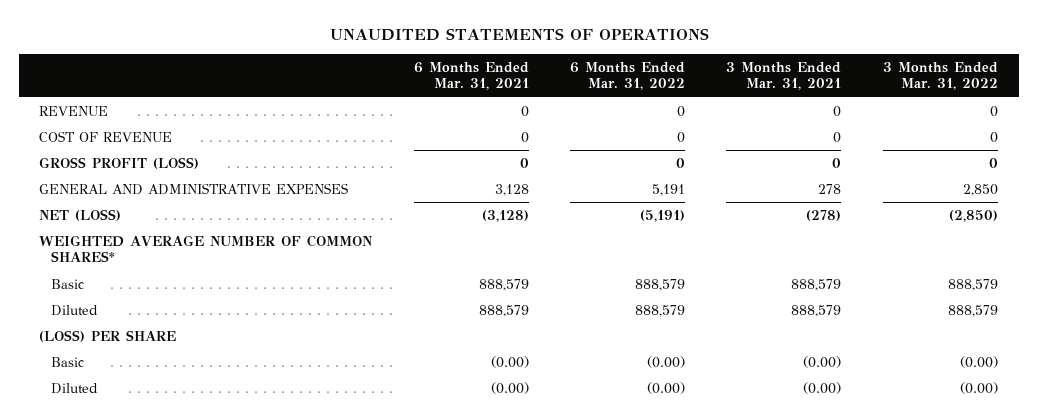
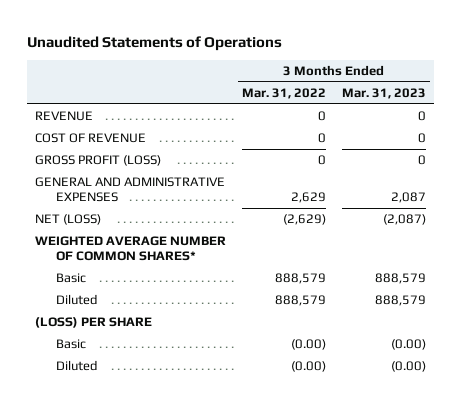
[329,28,709,42] UNAUDITED STATEMENTS OF OPERATIONS -> [27,36,283,52] Unaudited Statements of Operations
[413,61,529,91] 6 Months Ended Mar. 31, 2021 -> none
[570,61,686,91] 6 Months Ended Mar. 31, 2022 -> none
[726,61,842,91] 3 Months Ended Mar. 31, 2021 -> none
none -> [341,88,426,100] Mar. 31, 2023
[962,184,998,197] 2,850 -> [291,192,327,204] 2,629
[948,210,998,223] (2,850) -> [283,214,327,226] (2,629)

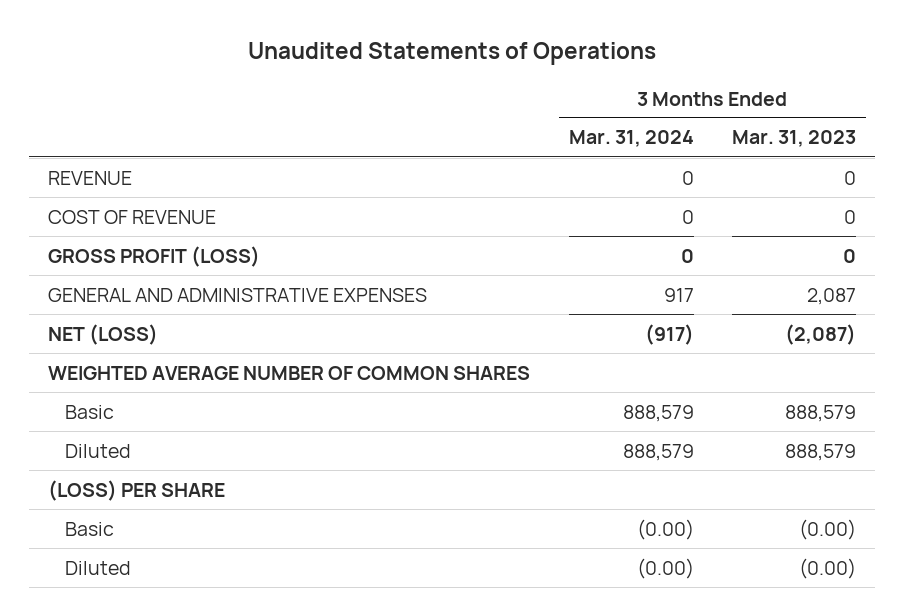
[242,88,327,100] Mar. 31, 2022 -> none
none -> [568,130,694,148] Mar. 31, 2024
[35,236,227,262] WEIGHTED AVERAGE NUMBER OF COMMON SHARES* -> [48,365,531,380] WEIGHTED AVERAGE NUMBER OF COMMON SHARES

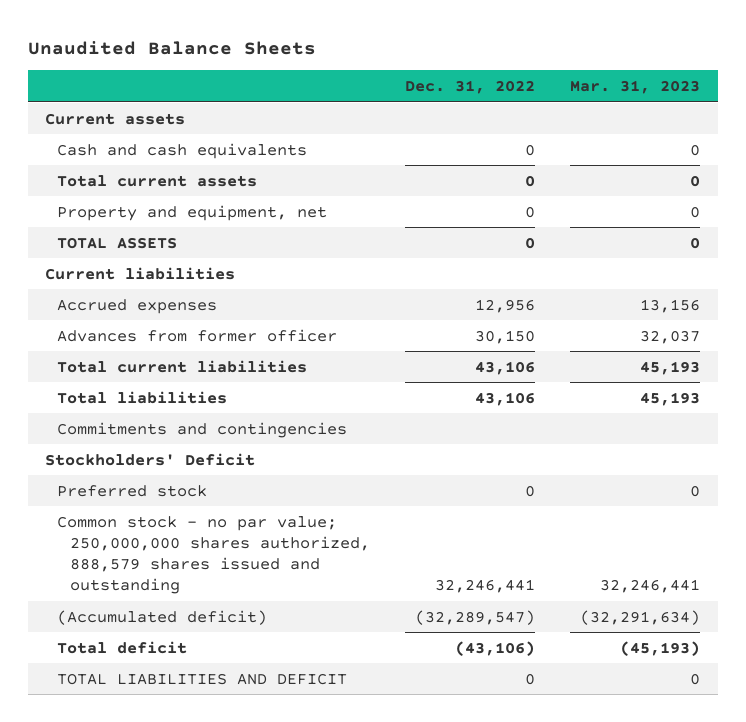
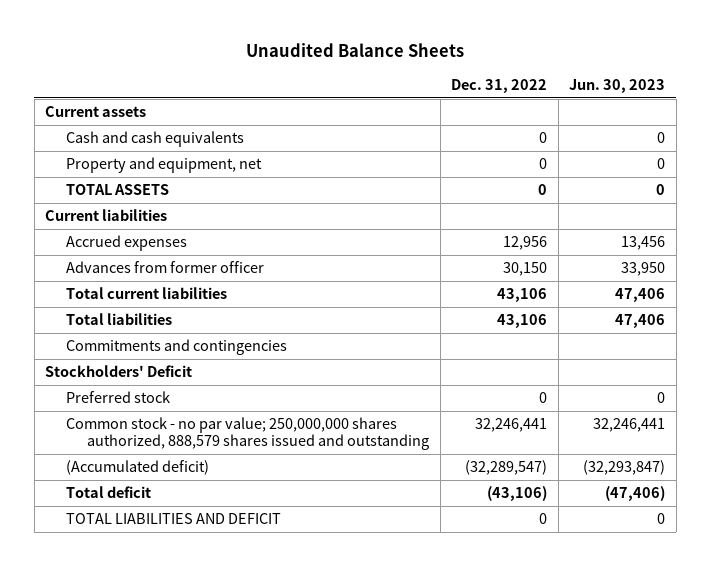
[570,80,701,95] Mar. 31, 2023 -> none
none -> [569,78,666,93] Jun. 30, 2023
[57,174,258,187] Total current assets -> none

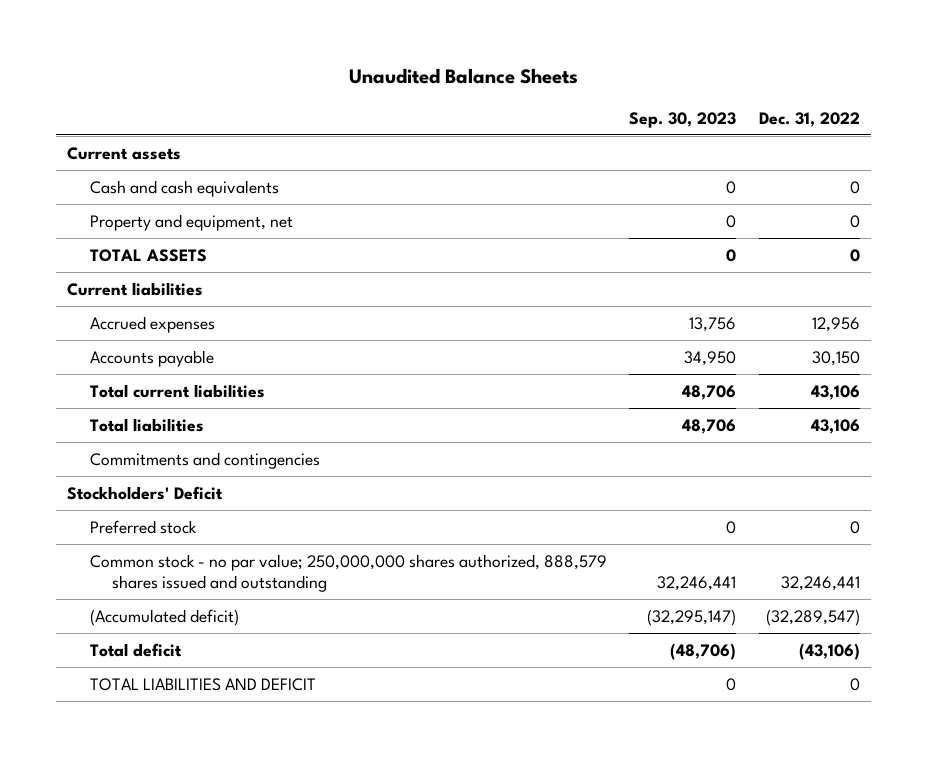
[569,78,666,93] Jun. 30, 2023 -> none
none -> [629,111,737,128] Sep. 30, 2023
[66,261,265,274] Advances from former officer -> [89,349,214,367] Accounts payable

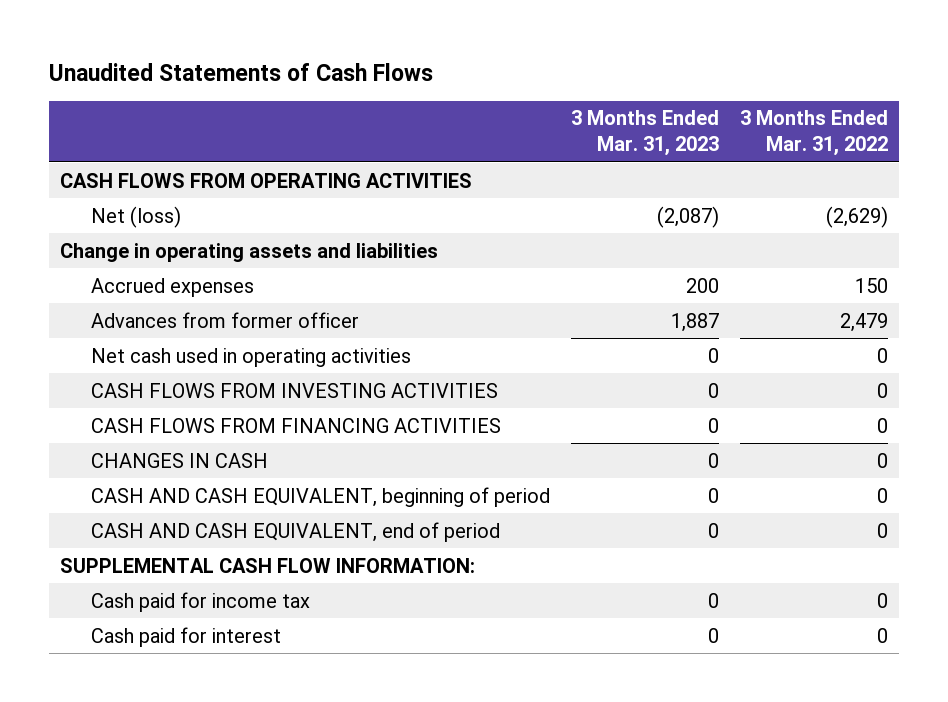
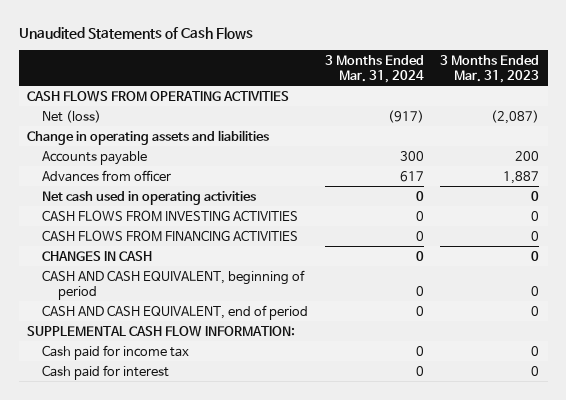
[740,110,889,157] 3 Months Ended Mar. 31, 2022 -> none
none -> [324,54,424,83] 3 Months Ended Mar. 31, 2024
[91,277,255,297] Accrued expenses -> none
none -> [42,150,148,165] Accounts payable
[91,311,360,328] Advances from former officer -> [42,169,172,182] Advances from officer

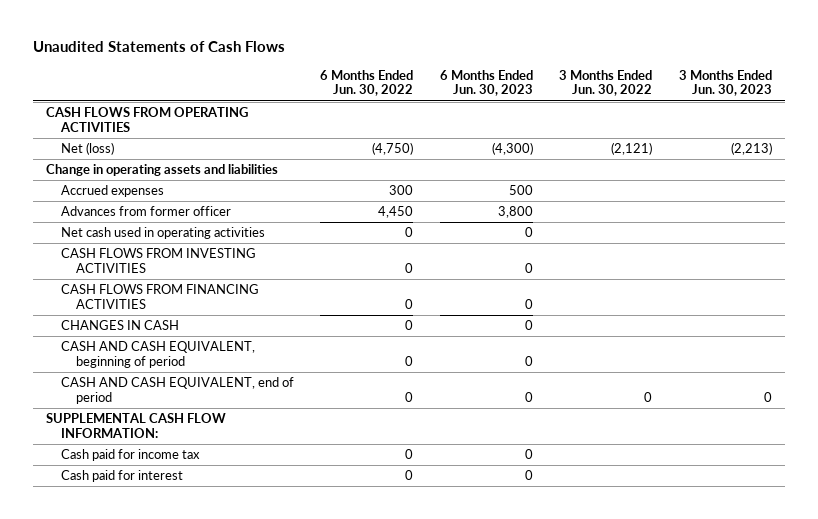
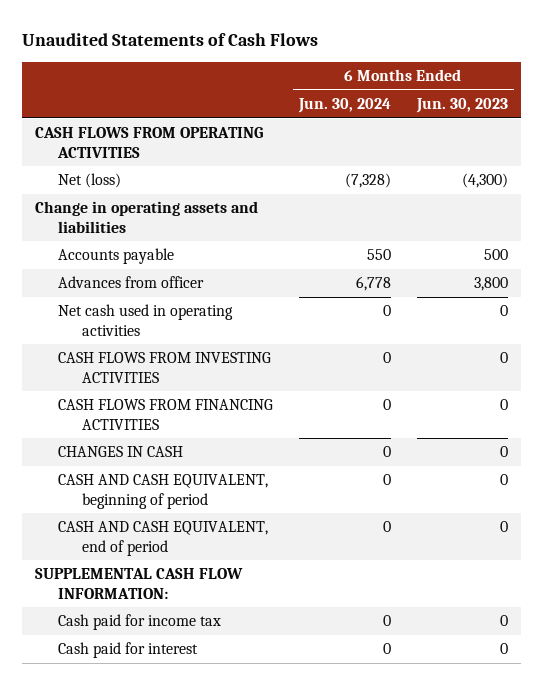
[320,69,414,97] 6 Months Ended Jun. 30, 2022 -> none
[559,69,653,97] 3 Months Ended Jun. 30, 2022 -> none
[678,69,772,97] 3 Months Ended Jun. 30, 2023 -> none
none -> [298,98,392,114] Jun. 30, 2024
[60,185,164,198] Accrued expenses -> none
none -> [58,248,175,265] Accounts payable
[60,206,231,217] Advances from former officer -> [58,276,205,289] Advances from officer

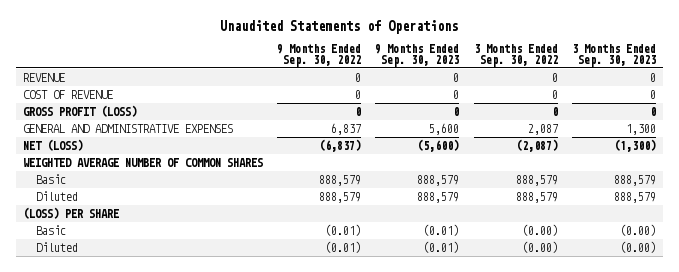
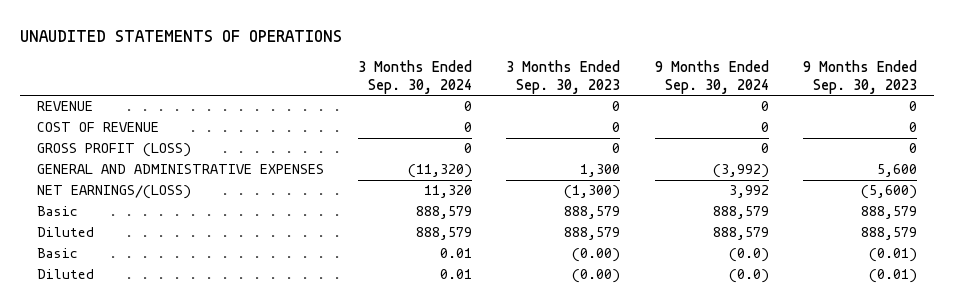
[220,19,459,34] Unaudited Statements of Operations -> [20,30,343,43] UNAUDITED STATEMENTS OF OPERATIONS
[277,43,362,67] 9 Months Ended Sep. 30, 2022 -> none
[473,43,558,67] 3 Months Ended Sep. 30, 2022 -> none
none -> [358,60,473,94] 3 Months Ended Sep. 30, 2024
none -> [654,60,769,94] 9 Months Ended Sep. 30, 2024
[22,157,263,167] WEIGHTED AVERAGE NUMBER OF COMMON SHARES -> none
[22,138,83,151] NET (LOSS) -> [37,185,192,200] NET EARNINGS/(LOSS)
[22,206,119,219] (LOSS) PER SHARE -> none

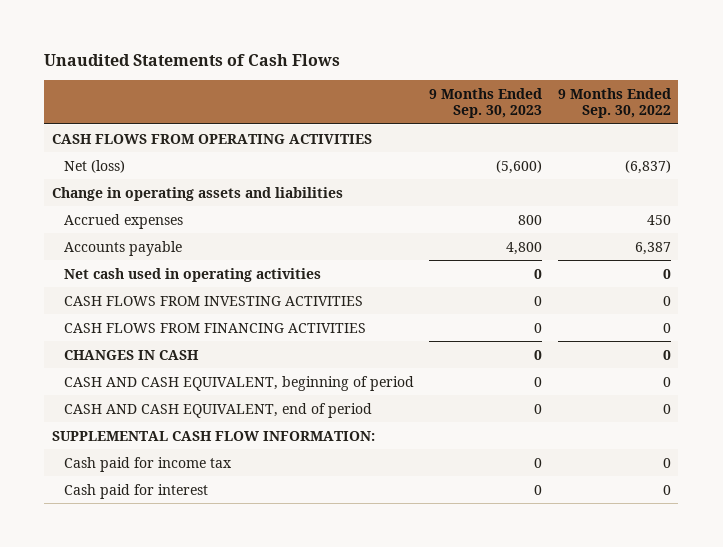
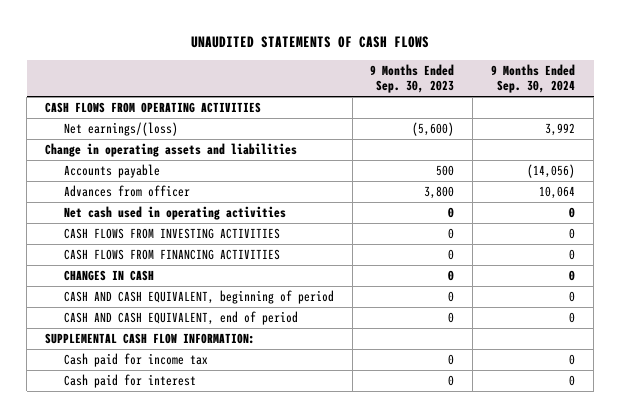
[44,54,341,67] Unaudited Statements of Cash Flows -> [191,35,430,48] UNAUDITED STATEMENTS OF CASH FLOWS
[557,87,671,119] 9 Months Ended Sep. 30, 2022 -> none
none -> [491,63,576,94] 9 Months Ended Sep. 30, 2024
[64,159,126,173] Net (loss) -> [63,121,178,136] Net earnings/(loss)
[64,213,184,229] Accrued expenses -> none
[506,241,543,255] 4,800 -> [436,164,455,176] 500
none -> [63,184,190,197] Advances from officer

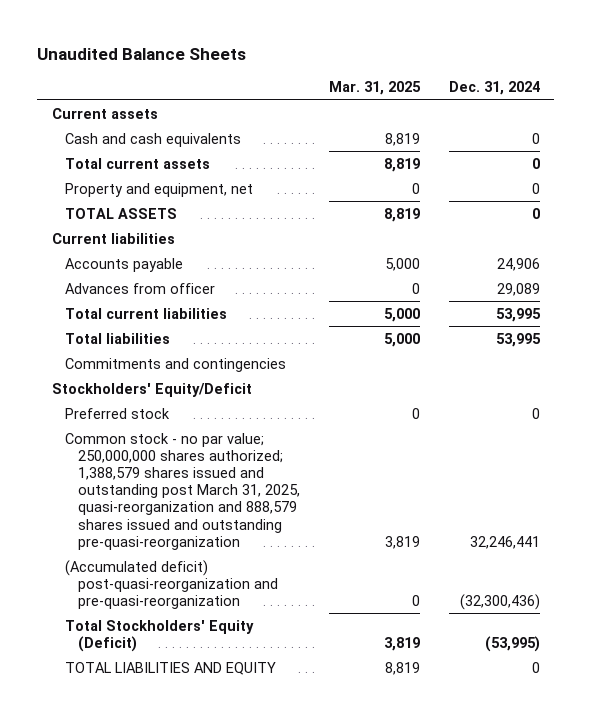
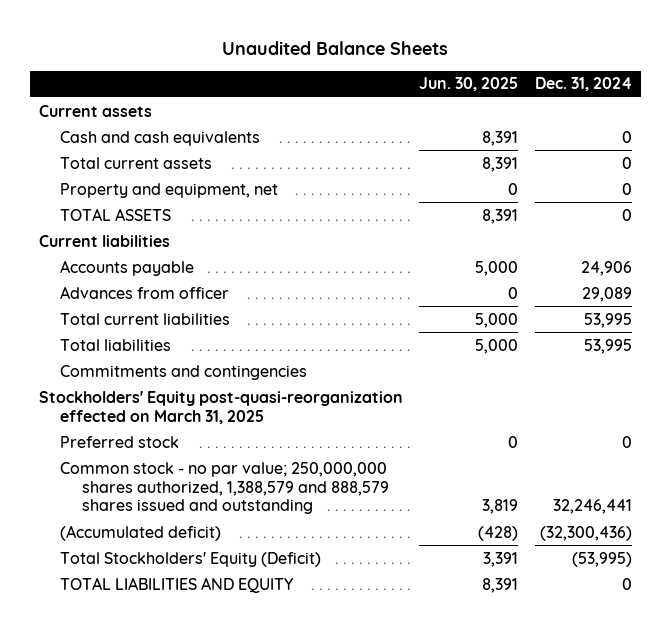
[329,81,422,96] Mar. 31, 2025 -> none
none -> [419,77,519,92] Jun. 30, 2025
[51,382,252,397] Stockholders' Equity/Deficit -> [38,390,403,424] Stockholders' Equity post-quasi-reorganization effected on March 31, 2025
[65,432,301,550] Common stock - no par value; 250,000,000 shares authorized; 1,388,579 shares issued and outstanding post March 31, 2025, quasi-reorganization and 888,579 shares issued and outstanding pre-quasi-reorganization -> [60,461,389,515] Common stock - no par value; 250,000,000 shares authorized, 1,388,579 and 888,579 shares issued and outstanding
[65,559,279,609] (Accumulated deficit) post-quasi-reorganization and pre-quasi-reorganization -> [60,524,222,541] (Accumulated deficit)

